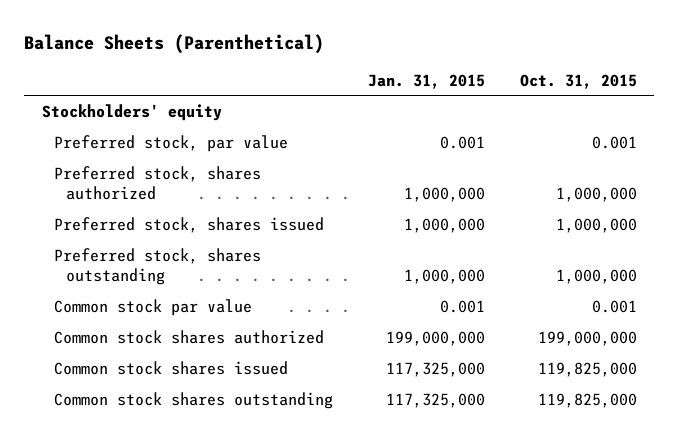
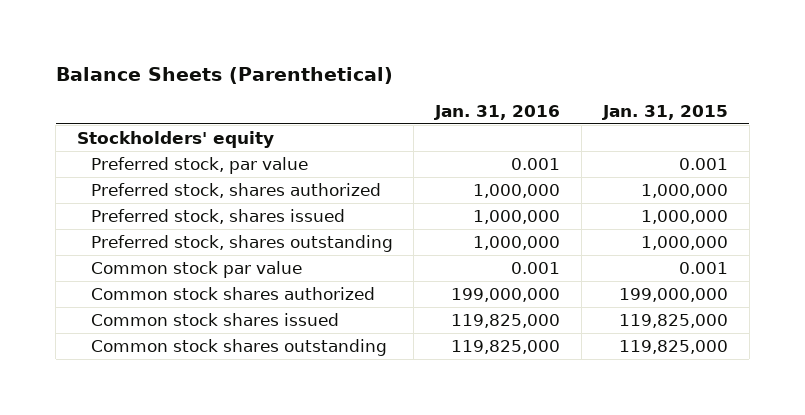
[519,73,637,89] Oct. 31, 2015 -> none
none -> [434,104,561,120] Jan. 31, 2016
[385,361,485,377] 117,325,000 -> [618,314,728,329] 119,825,000
[385,392,485,408] 117,325,000 -> [618,340,728,355] 119,825,000

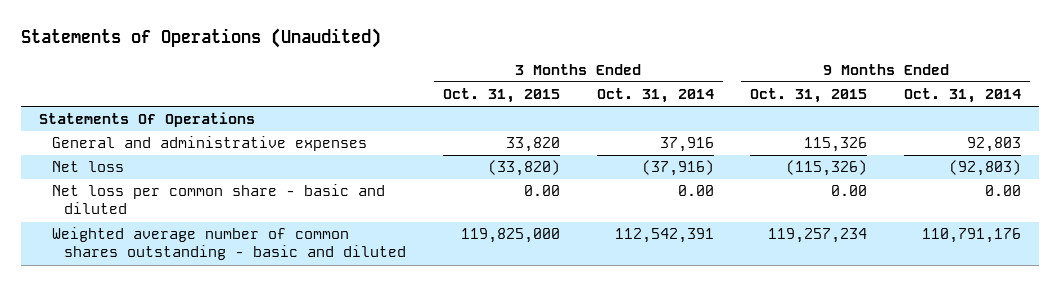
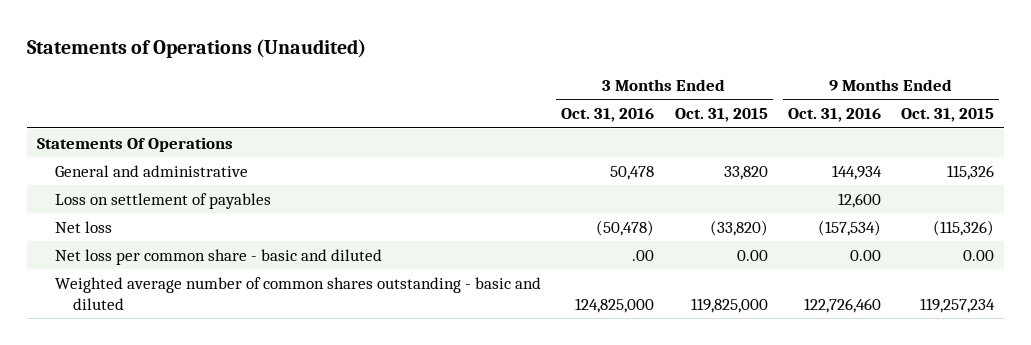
[596,87,714,103] Oct. 31, 2014 -> none
[903,87,1021,103] Oct. 31, 2014 -> none
none -> [561,108,655,123] Oct. 31, 2016
none -> [787,108,881,123] Oct. 31, 2016
[51,136,367,152] General and administrative expenses -> [55,165,249,178] General and administrative
none -> [55,193,272,210] Loss on settlement of payables

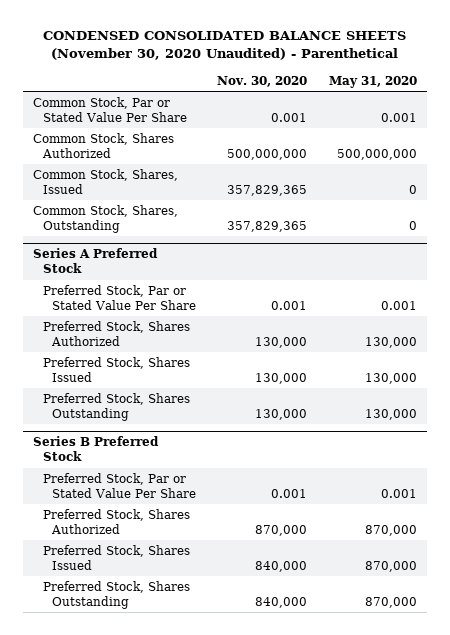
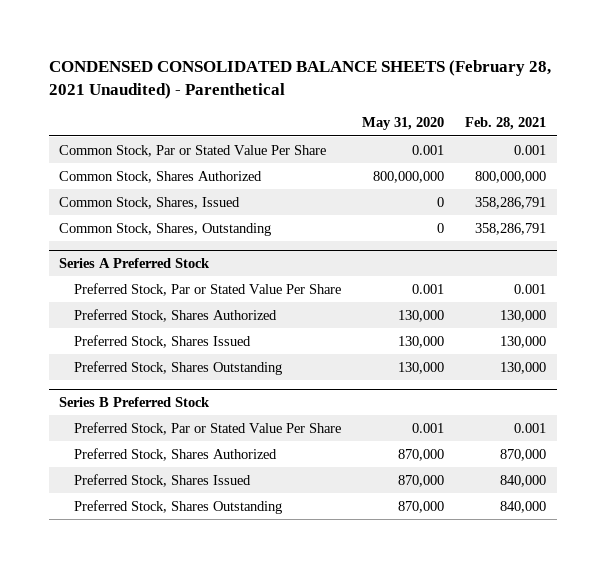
[42,31,406,61] CONDENSED CONSOLIDATED BALANCE SHEETS (November 30, 2020 Unaudited) - Parenthetical -> [48,59,551,99] CONDENSED CONSOLIDATED BALANCE SHEETS (February 28, 2021 Unaudited) - Parenthetical
[217,75,308,87] Nov. 30, 2020 -> none
none -> [465,117,547,131] Feb. 28, 2021
[336,148,417,160] 500,000,000 -> [373,170,445,183] 800,000,000

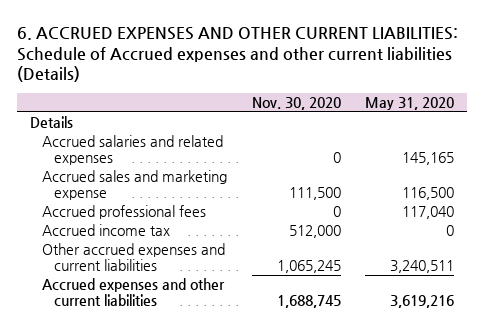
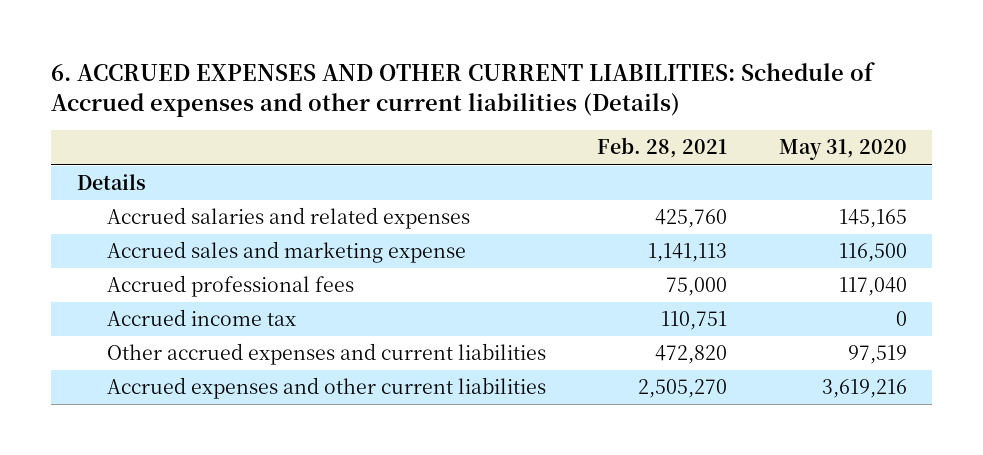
[251,96,341,110] Nov. 30, 2020 -> none
none -> [597,137,728,159] Feb. 28, 2021
[390,260,455,274] 3,240,511 -> [847,345,907,365] 97,519

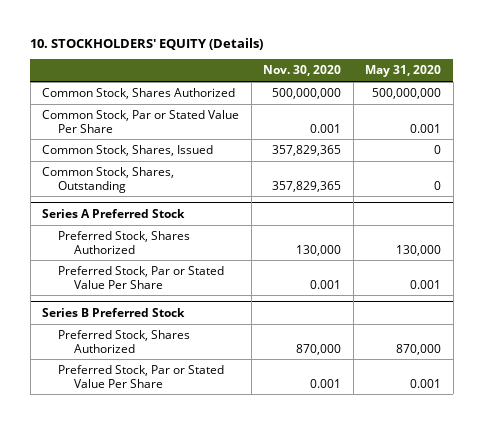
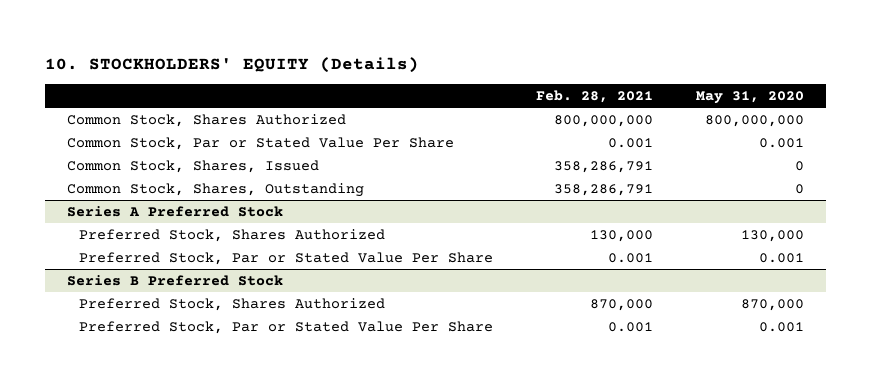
[263,65,342,77] Nov. 30, 2020 -> none
none -> [535,90,653,104] Feb. 28, 2021
[372,88,442,100] 500,000,000 -> [704,114,804,127] 800,000,000

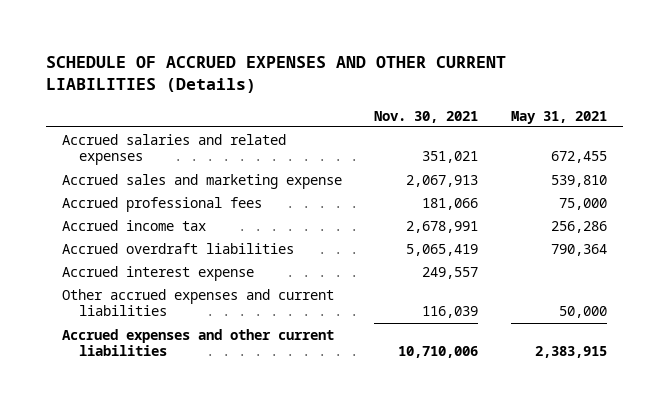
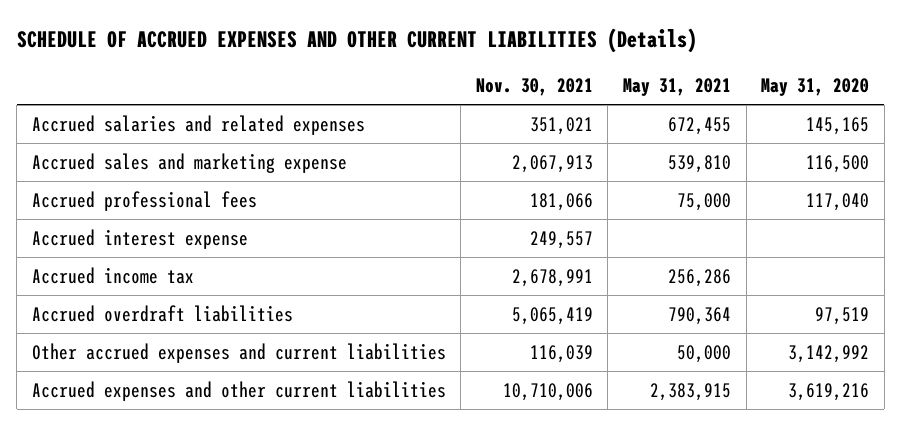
none -> [761,78,870,97] May 31, 2020
[61,265,254,281] Accrued interest expense -> [31,228,248,249] Accrued interest expense

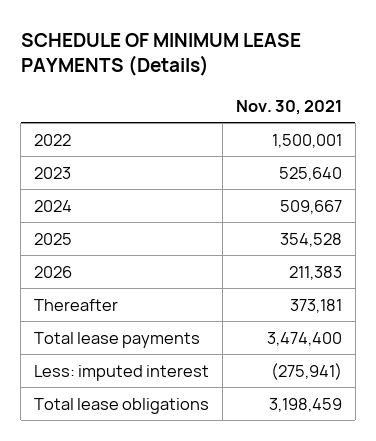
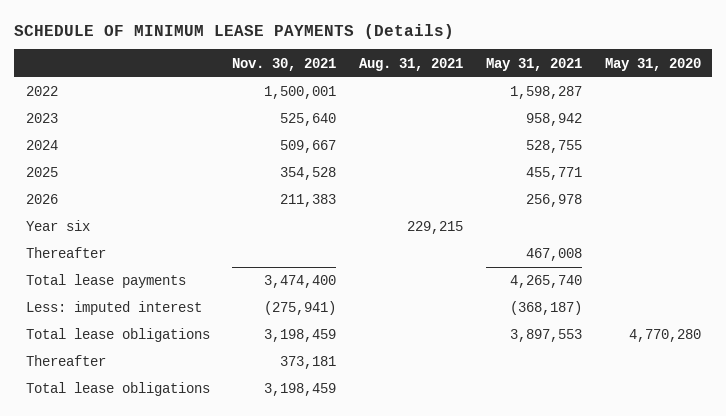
none -> [359,57,464,71] Aug. 31, 2021
none -> [486,57,583,71] May 31, 2021
none -> [604,57,701,71] May 31, 2020
none -> [25,220,90,232] Year six
none -> [25,247,106,259] Thereafter
[34,298,119,311] Thereafter -> [25,355,106,367] Thereafter
none -> [25,382,210,397] Total lease obligations

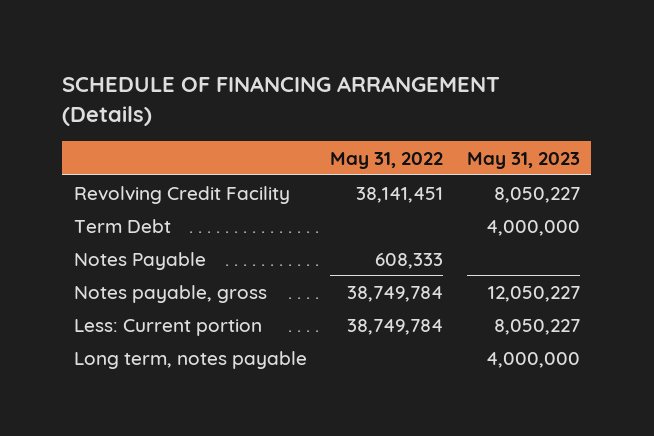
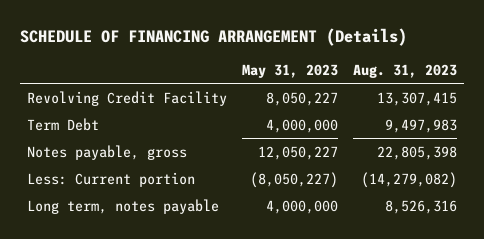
[330,151,444,169] May 31, 2022 -> none
none -> [352,63,457,78] Aug. 31, 2023
[73,251,206,270] Notes Payable -> none
[493,318,580,335] 8,050,227 -> [249,171,338,188] (8,050,227)

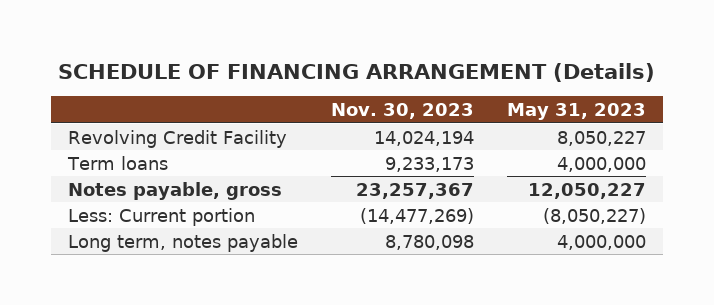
[352,63,457,78] Aug. 31, 2023 -> none
none -> [330,102,474,119] Nov. 30, 2023
[27,117,100,131] Term Debt -> [66,155,168,170] Term loans

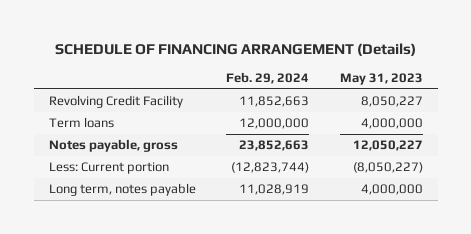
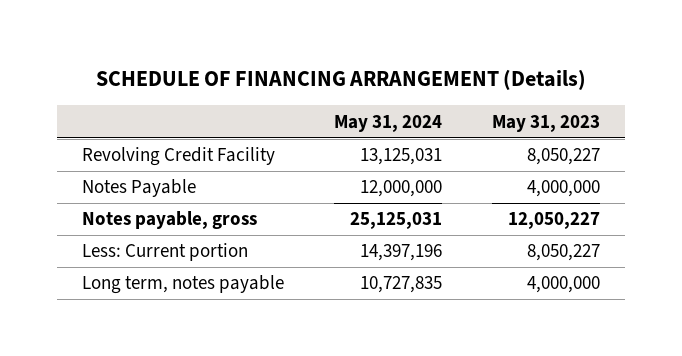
[226,71,310,84] Feb. 29, 2024 -> none
none -> [334,114,443,132] May 31, 2024
[48,117,114,129] Term loans -> none
none -> [82,179,197,198] Notes Payable
[352,162,423,174] (8,050,227) -> [527,244,601,262] 8,050,227

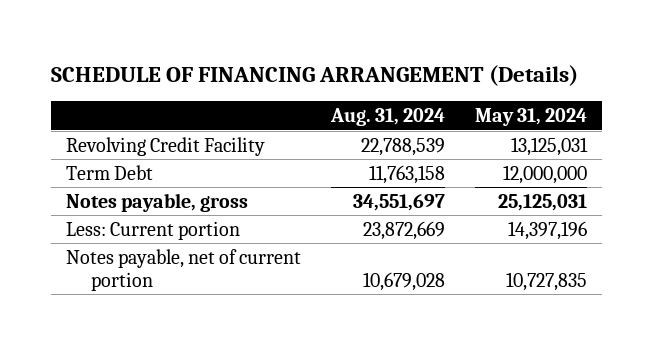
[492,114,601,132] May 31, 2023 -> none
none -> [330,108,446,127] Aug. 31, 2024
[82,179,197,198] Notes Payable -> [66,164,154,180] Term Debt
[82,275,285,295] Long term, notes payable -> [66,248,302,292] Notes payable, net of current portion

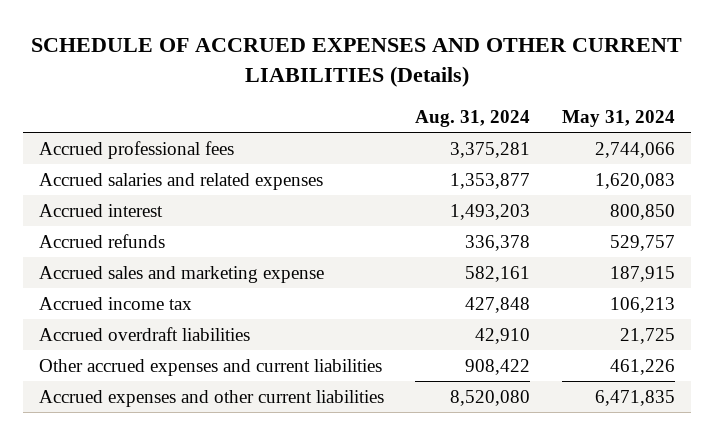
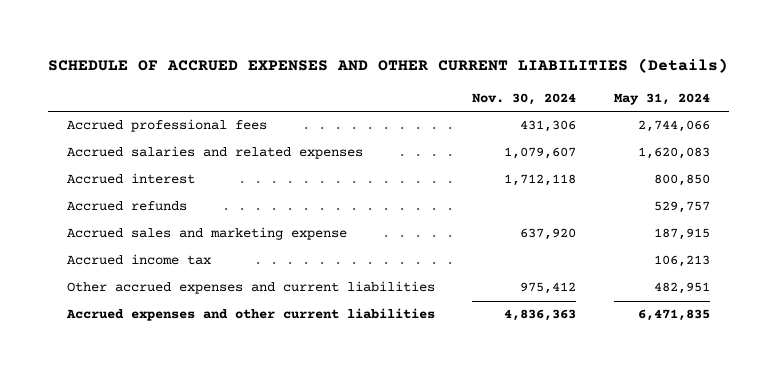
[415,109,531,127] Aug. 31, 2024 -> none
none -> [472,92,577,105] Nov. 30, 2024
[38,326,250,341] Accrued overdraft liabilities -> none
[610,358,676,375] 461,226 -> [654,282,711,295] 482,951

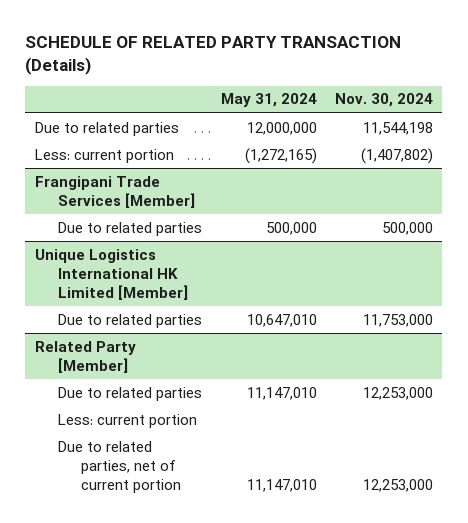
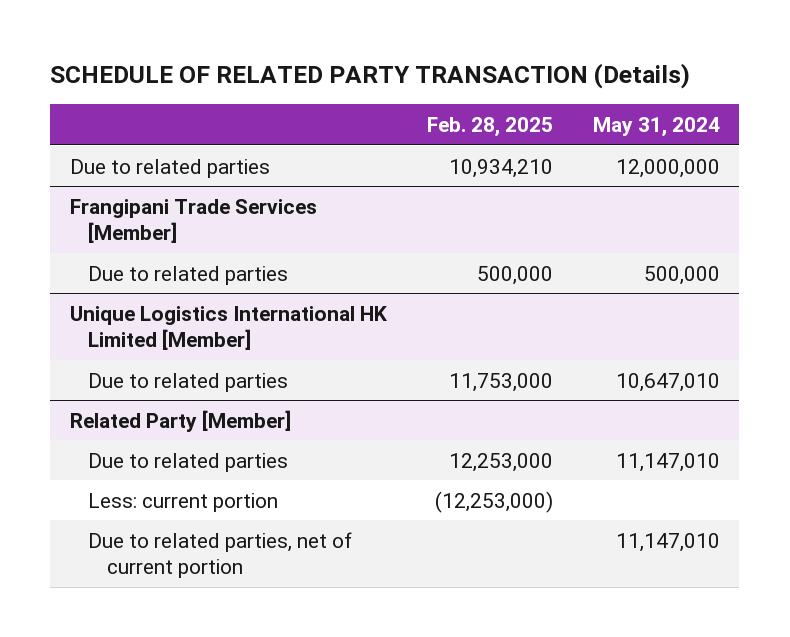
[335,93,434,108] Nov. 30, 2024 -> none
none -> [426,117,553,138] Feb. 28, 2025
[34,148,174,163] Less: current portion -> none

